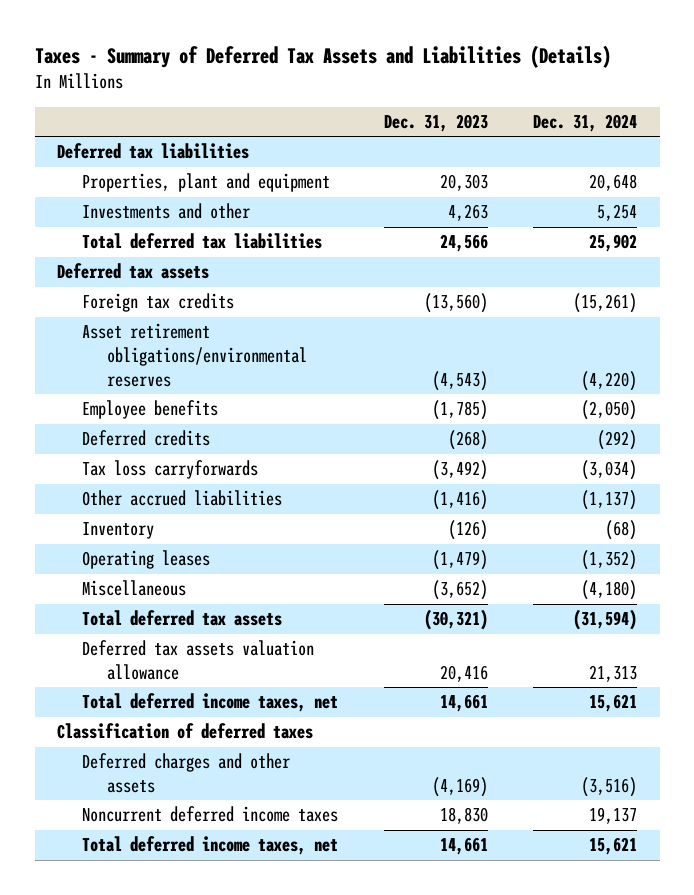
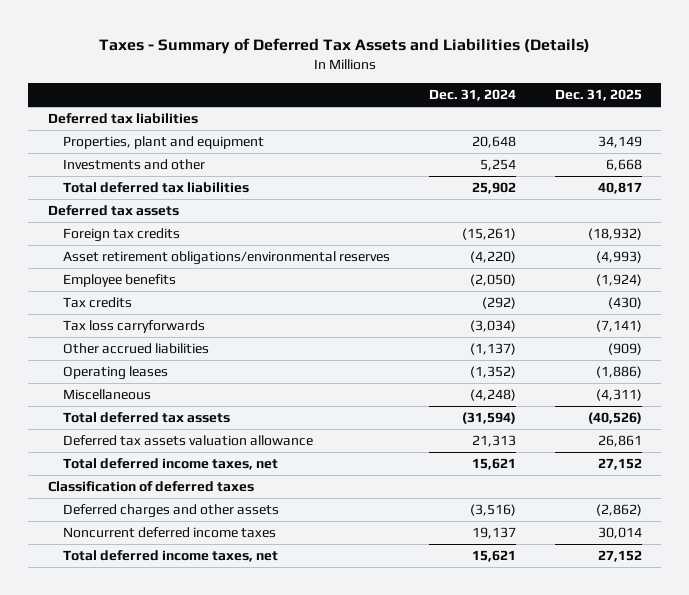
[383,113,488,132] Dec. 31, 2023 -> none
none -> [554,89,642,102] Dec. 31, 2025
[82,430,211,447] Deferred credits -> [62,297,132,309] Tax credits
[82,522,155,540] Inventory -> none
[581,580,638,601] (4,180) -> [469,389,516,402] (4,248)

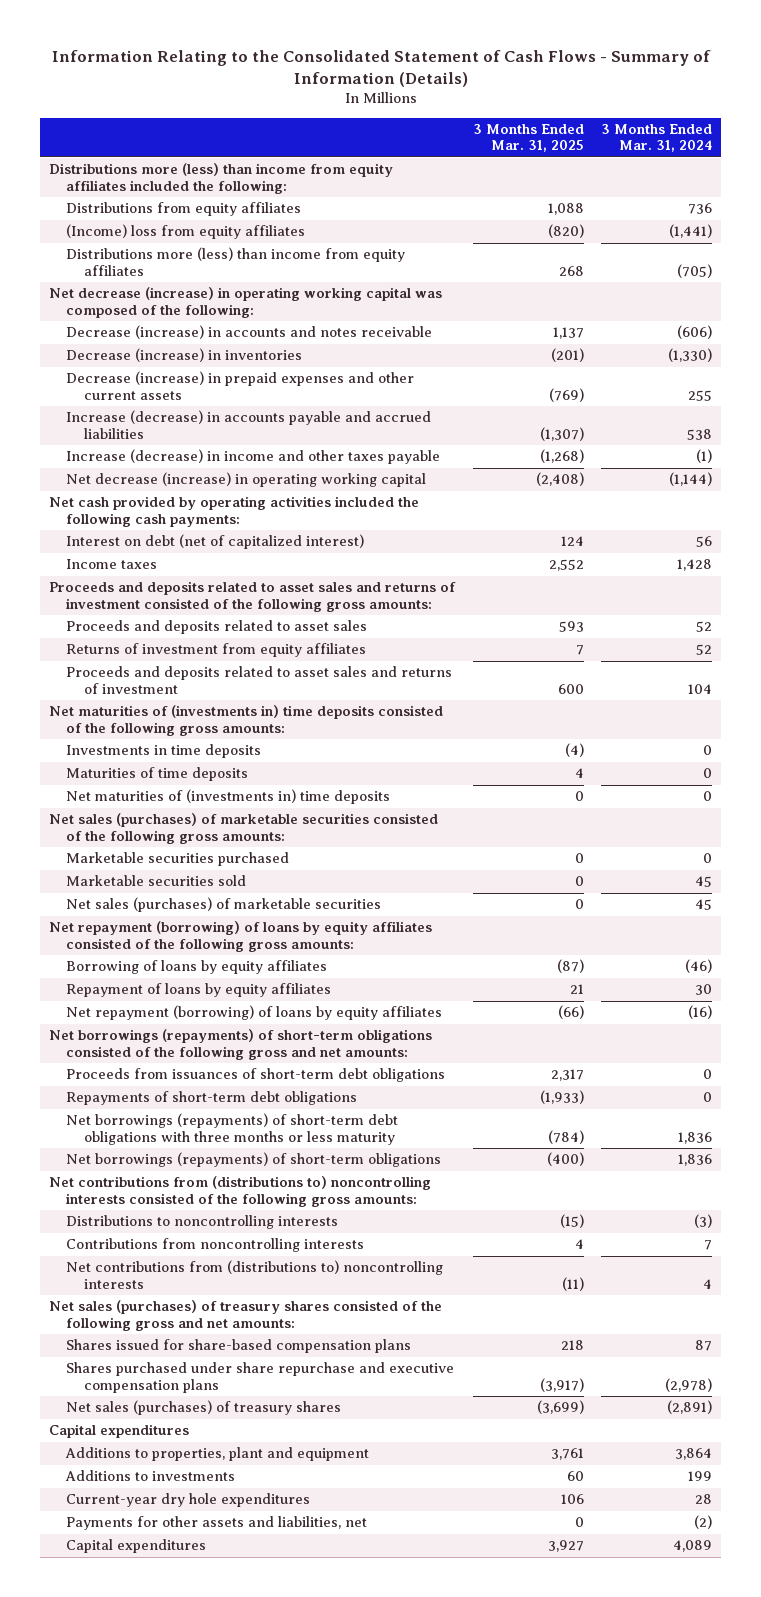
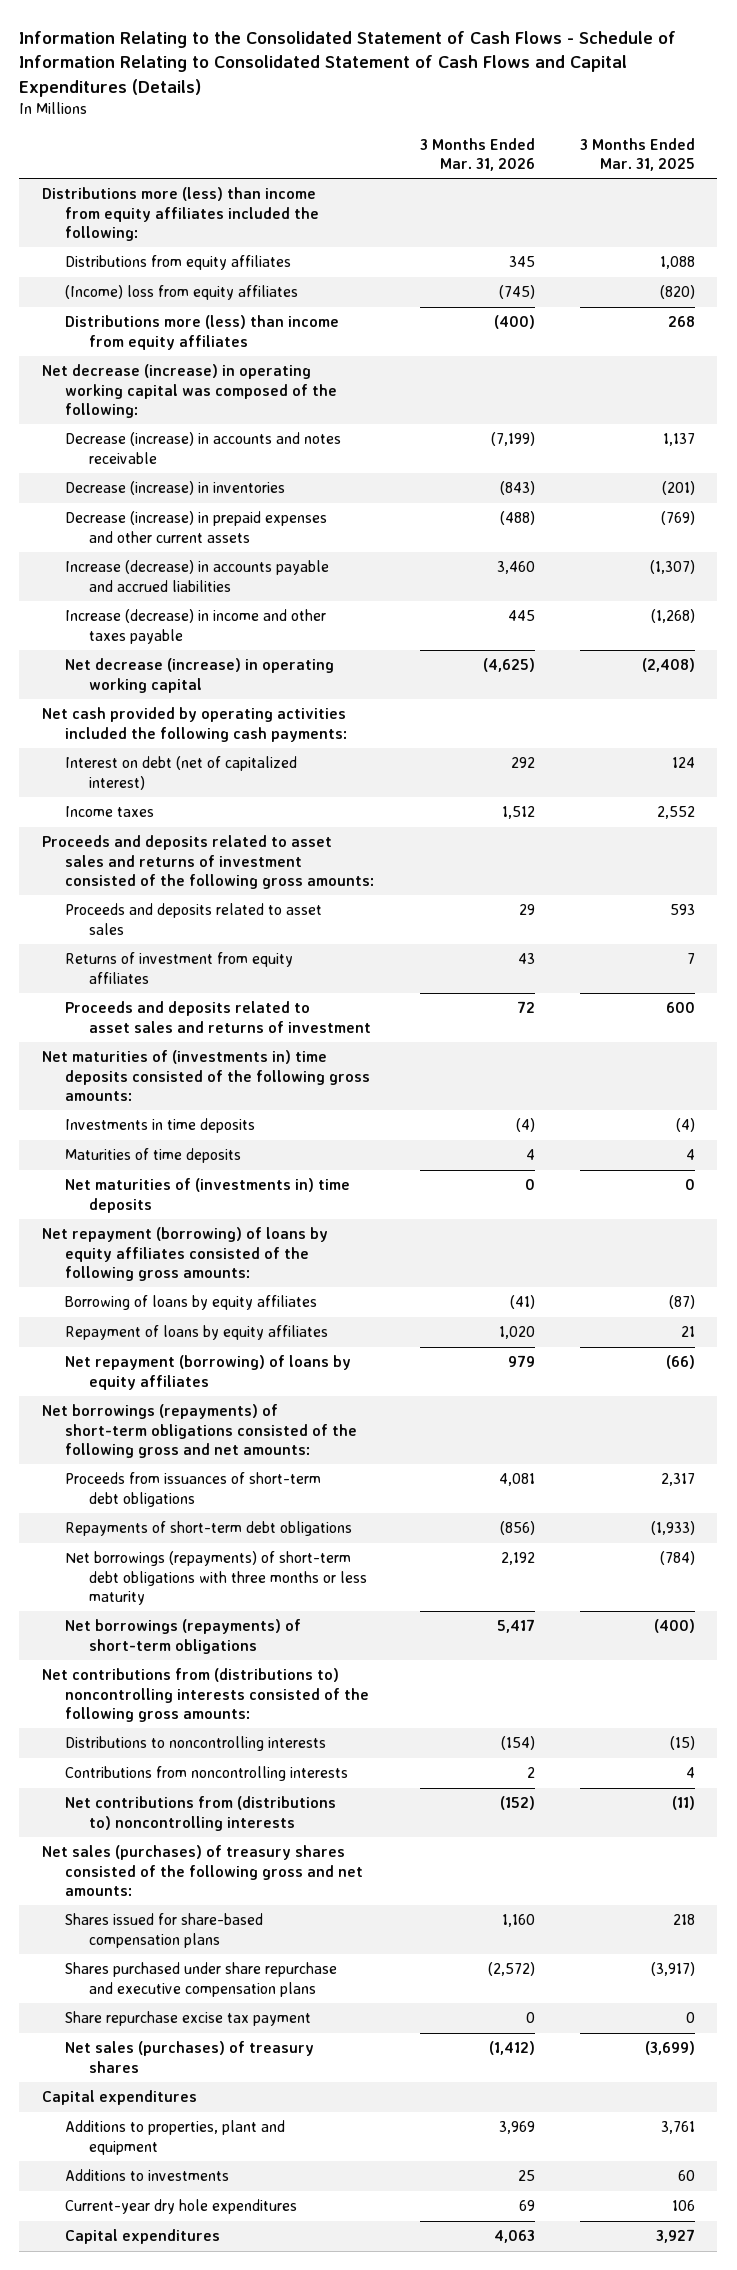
[51,50,711,88] Information Relating to the Consolidated Statement of Cash Flows - Summary of Information (Details) -> [19,30,677,97] Information Relating to the Consolidated Statement of Cash Flows - Schedule of Information Relating to Consolidated Statement of Cash Flows and Capital Expenditures (Details)
[601,123,713,153] 3 Months Ended Mar. 31, 2024 -> none
none -> [419,137,535,172] 3 Months Ended Mar. 31, 2026
[48,813,438,844] Net sales (purchases) of marketable securities consisted of the following gross amounts: -> none
[66,852,290,867] Marketable securities purchased -> none
[66,875,247,887] Marketable securities sold -> none
[66,897,382,913] Net sales (purchases) of marketable securities -> none
none -> [65,2011,312,2027] Share repurchase excise tax payment
[66,1516,368,1531] Payments for other assets and liabilities, net -> none

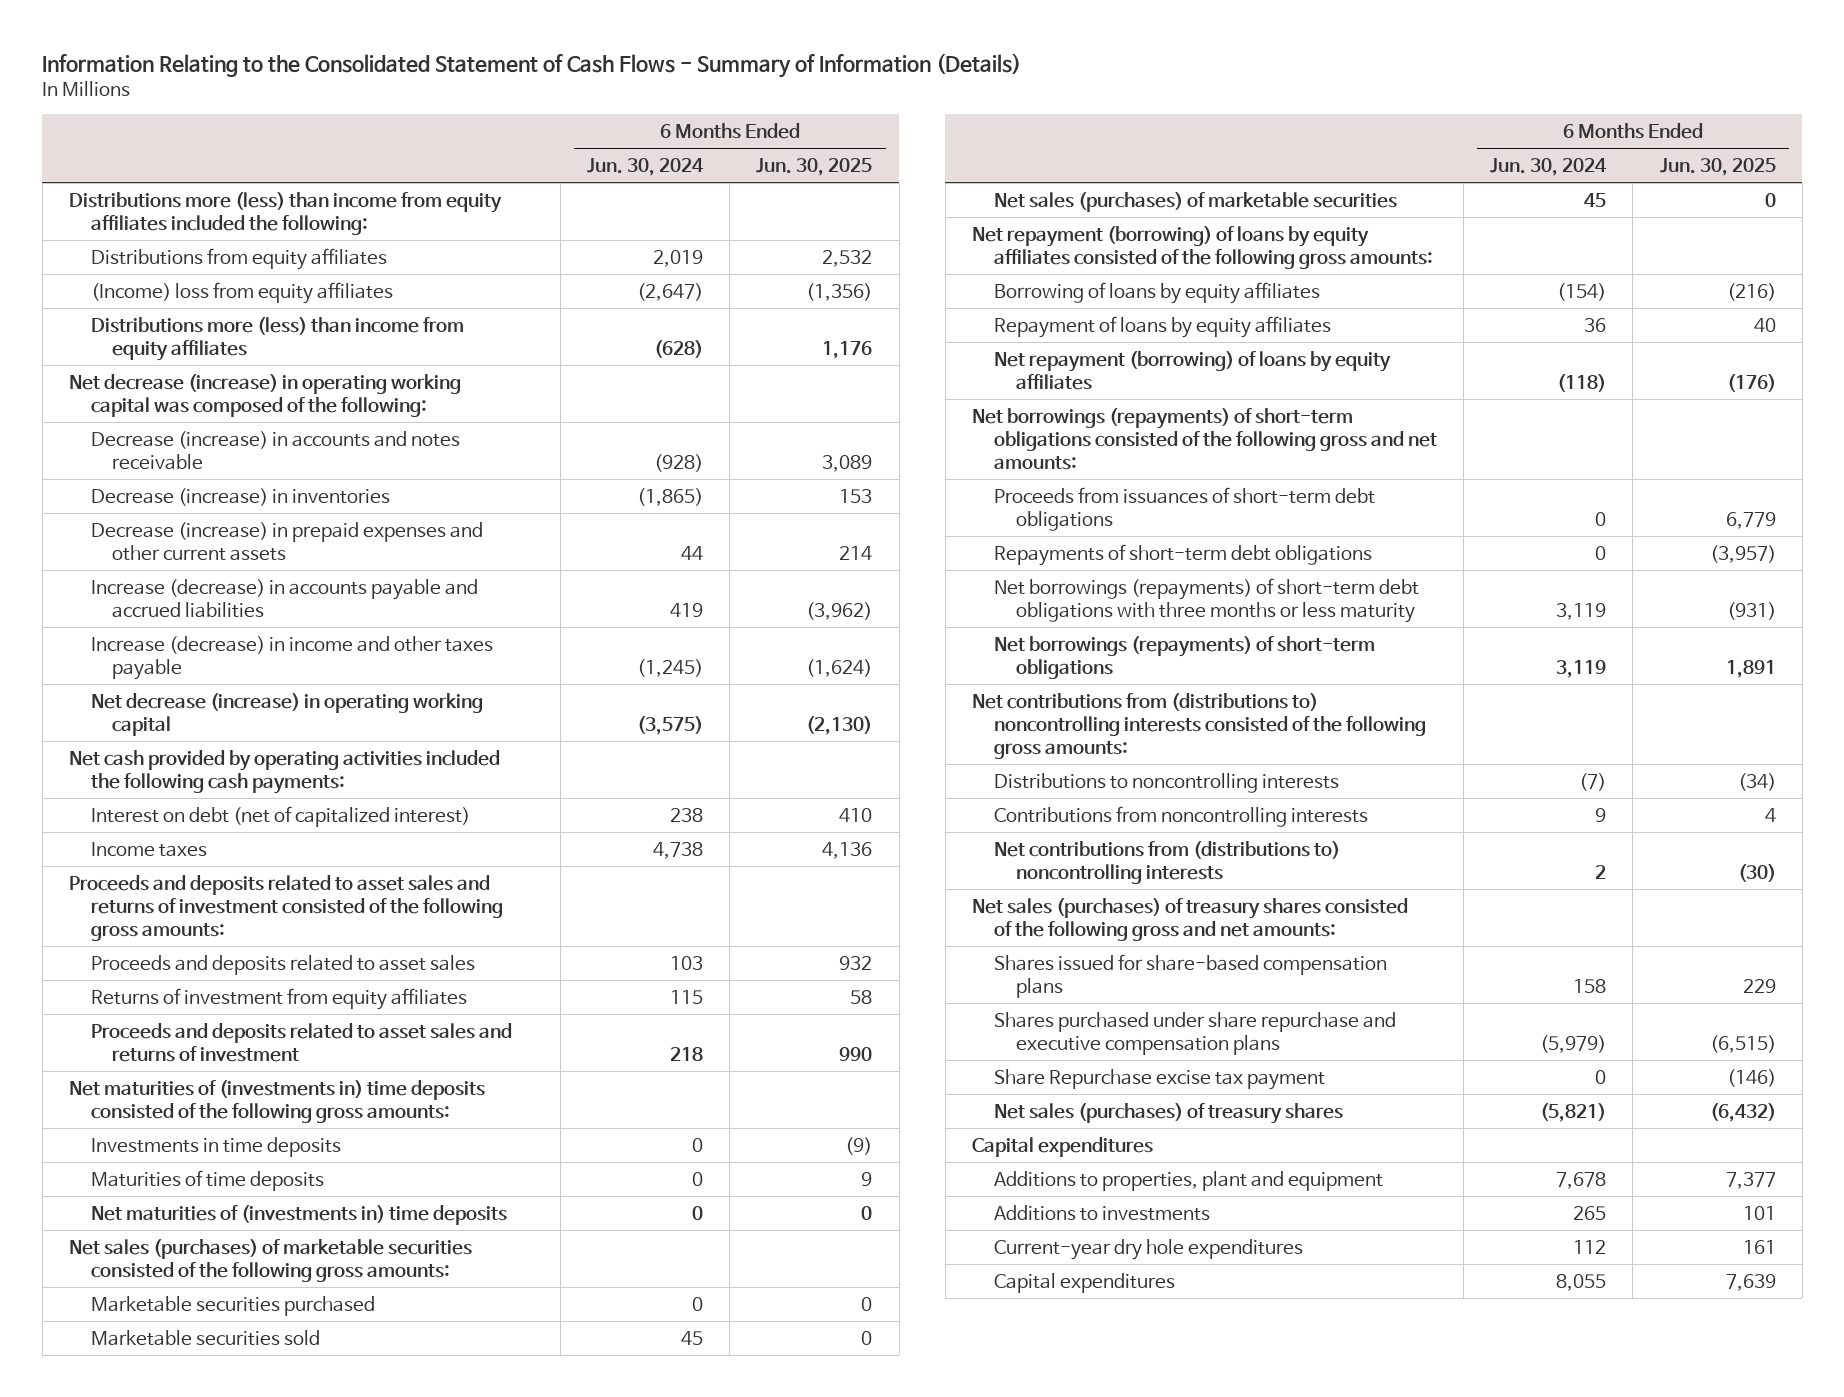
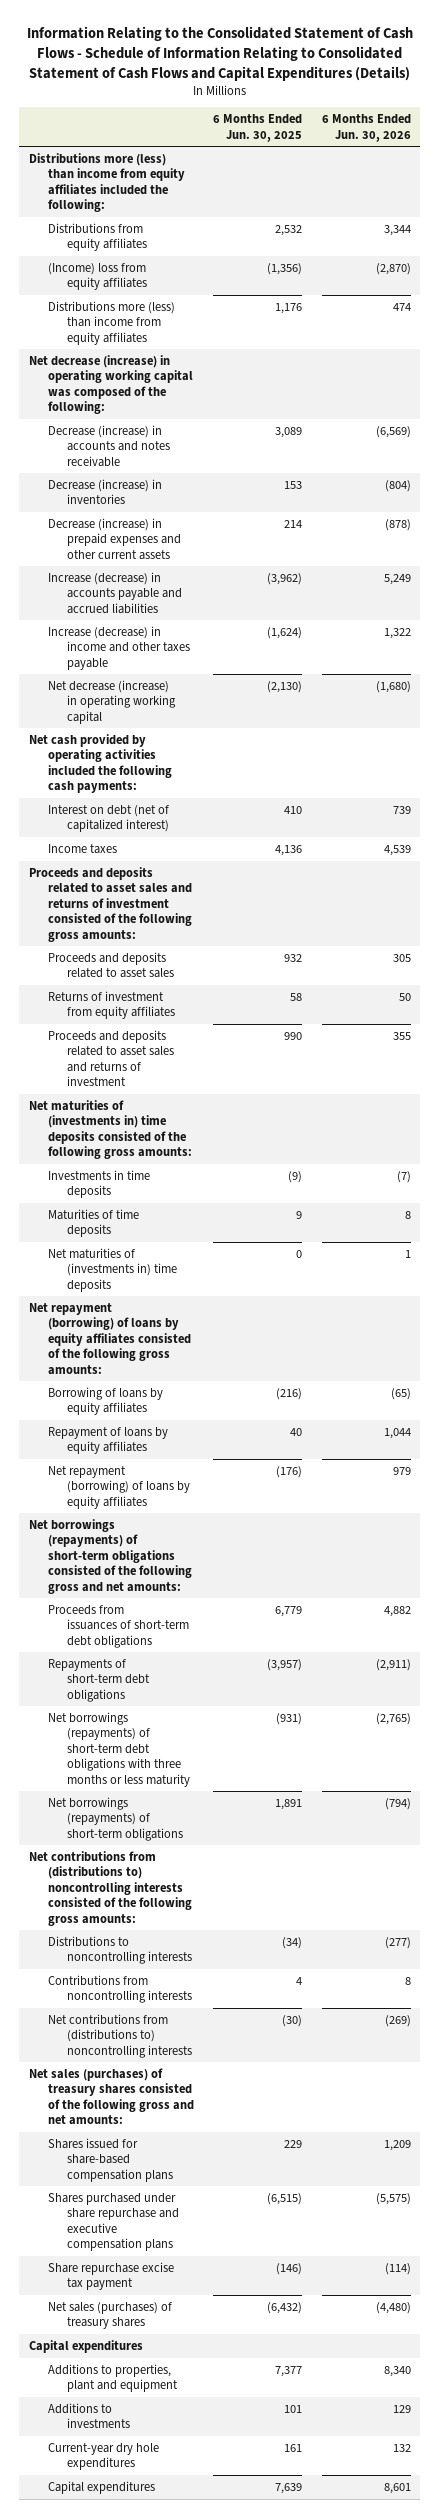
[42,52,1022,78] Information Relating to the Consolidated Statement of Cash Flows - Summary of Information (Details) -> [26,26,413,81] Information Relating to the Consolidated Statement of Cash Flows - Schedule of Information Relating to Consolidated Statement of Cash Flows and Capital Expenditures (Details)
[586,157,704,176] Jun. 30, 2024 -> none
none -> [321,114,411,142] 6 Months Ended Jun. 30, 2026
[68,1238,472,1282] Net sales (purchases) of marketable securities consisted of the following gross amounts: -> none
[90,1295,375,1316] Marketable securities purchased -> none
[90,1329,320,1346] Marketable securities sold -> none
[993,191,1397,212] Net sales (purchases) of marketable securities -> none
[993,1068,1325,1090] Share Repurchase excise tax payment -> [47,2262,174,2291] Share repurchase excise tax payment

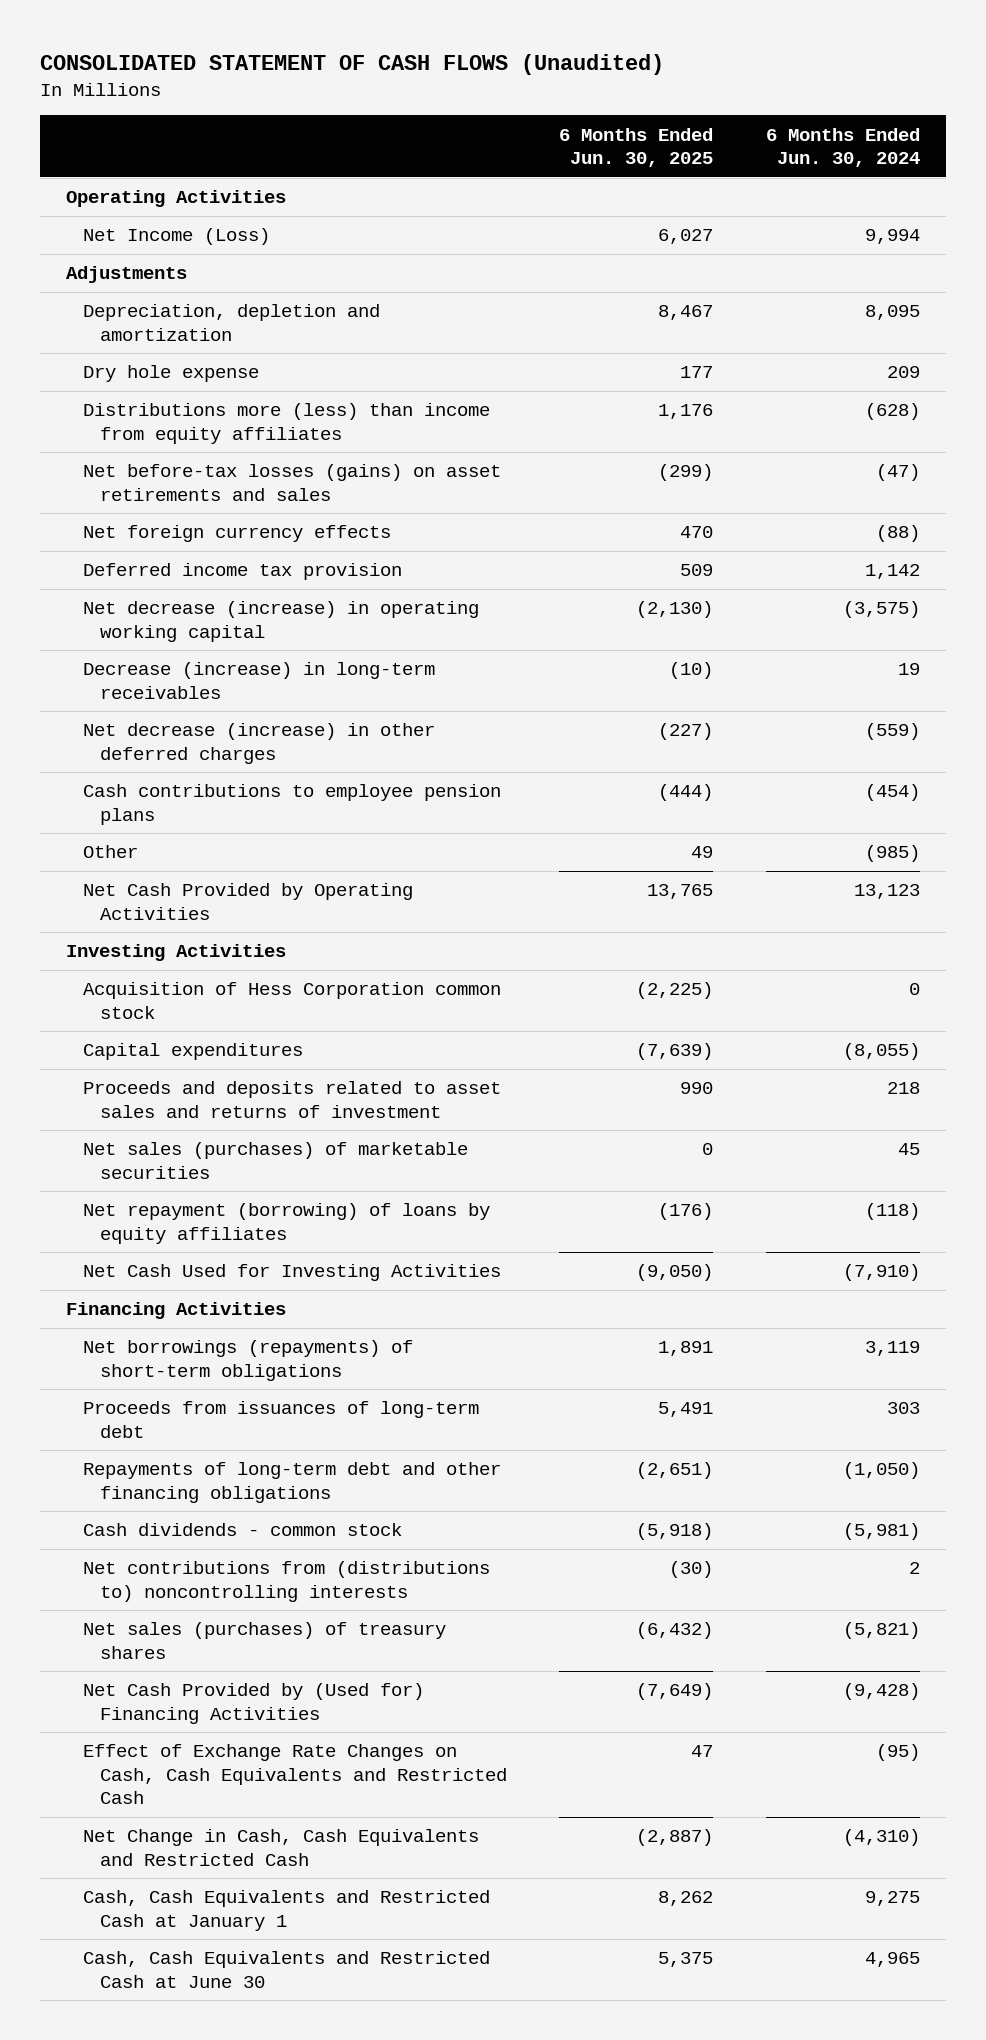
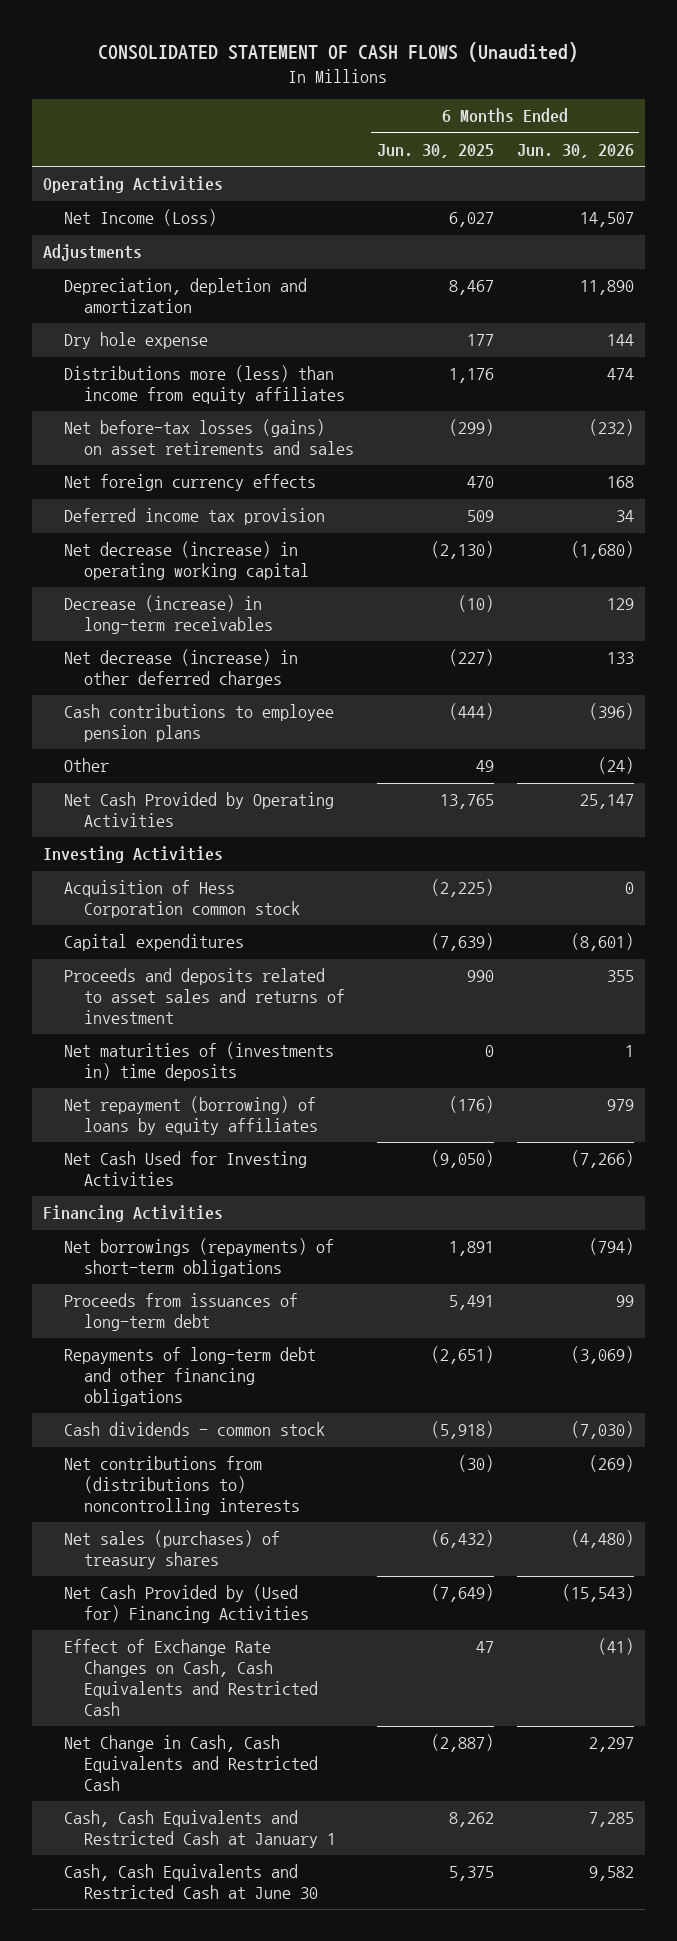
[765,127,920,168] 6 Months Ended Jun. 30, 2024 -> none
none -> [516,144,634,159] Jun. 30, 2026
[83,1142,469,1179] Net sales (purchases) of marketable securities -> none
none -> [63,1042,334,1082] Net maturities of (investments in) time deposits

